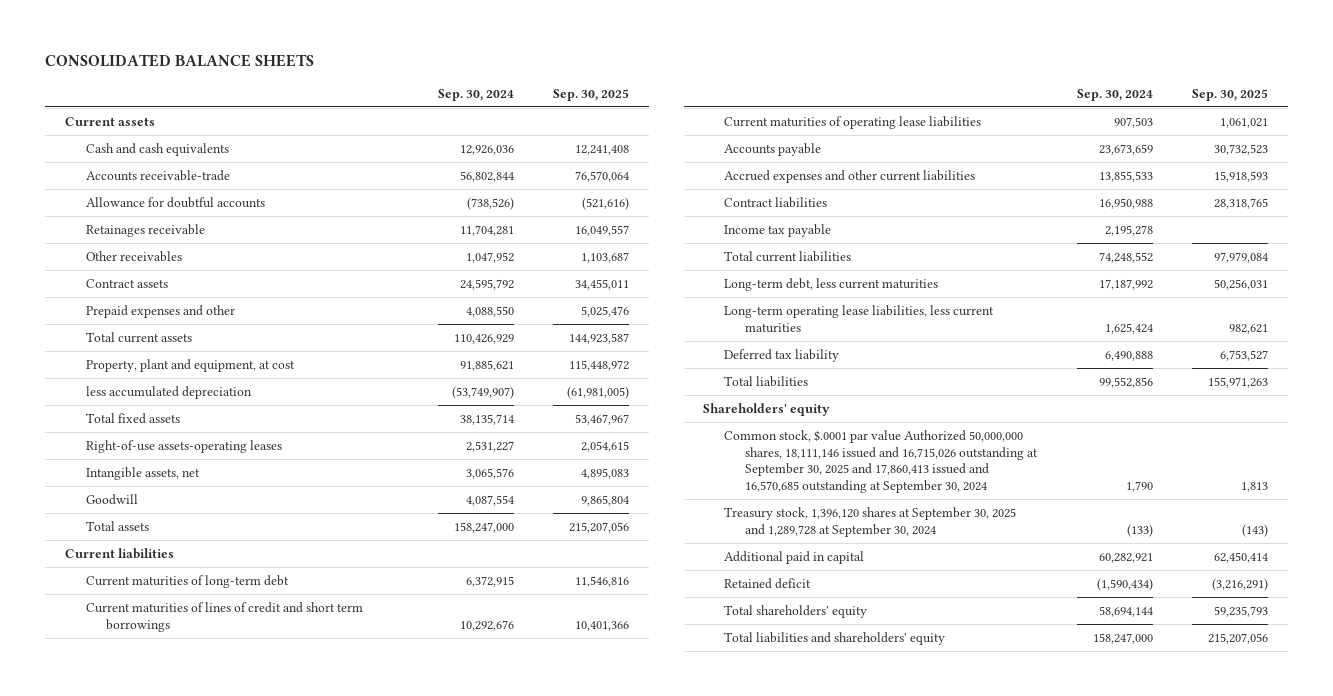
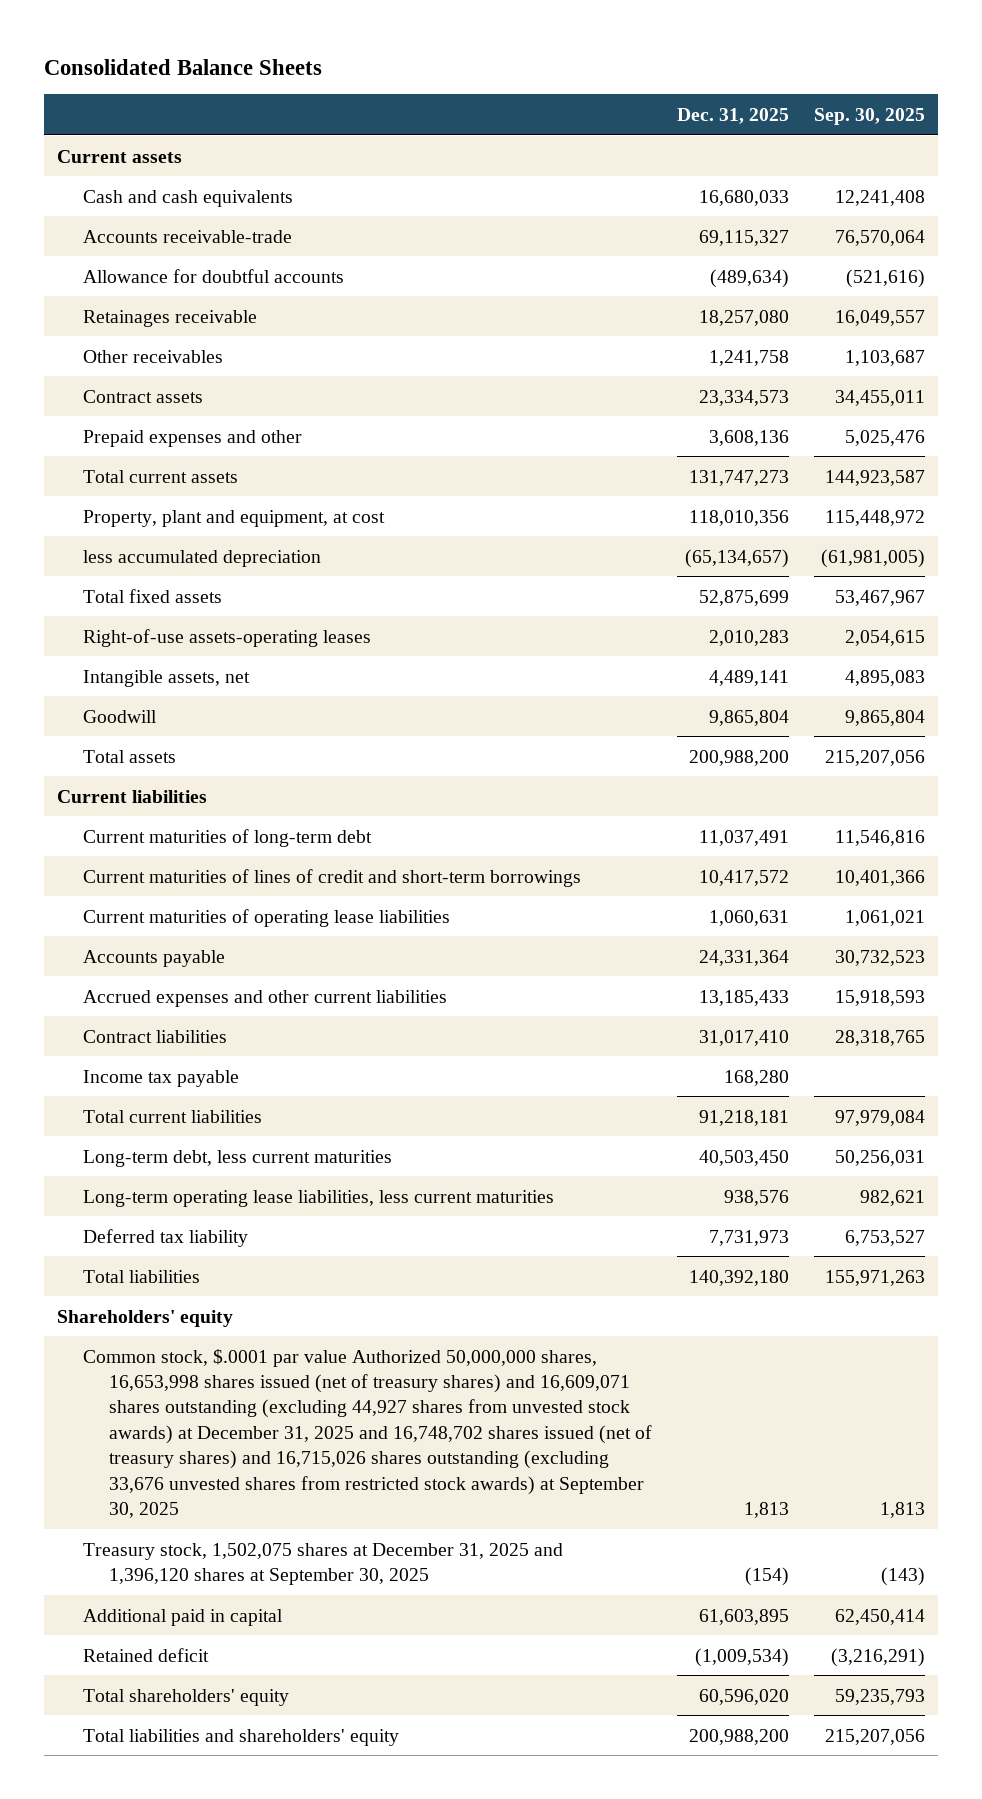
[44,54,314,68] CONSOLIDATED BALANCE SHEETS -> [44,58,323,75] Consolidated Balance Sheets
[437,88,514,101] Sep. 30, 2024 -> none
none -> [677,107,790,124] Dec. 31, 2025
[85,601,363,632] Current maturities of lines of credit and short term borrowings -> [82,868,581,887] Current maturities of lines of credit and short-term borrowings
[724,429,1039,494] Common stock, $.0001 par value Authorized 50,000,000 shares, 18,111,146 issued and 16,715,026 outstanding at September 30, 2025 and 17,860,413 issued and 16,570,685 outstanding at September 30, 2024 -> [82,1348,653,1519] Common stock, $.0001 par value Authorized 50,000,000 shares, 16,653,998 shares issued (net of treasury shares) and 16,609,071 shares outstanding (excluding 44,927 shares from unvested stock awards) at December 31, 2025 and 16,748,702 shares issued (net of treasury shares) and 16,715,026 shares outstanding (excluding 33,676 unvested shares from restricted stock awards) at September 30, 2025
[724,506,1017,537] Treasury stock, 1,396,120 shares at September 30, 2025 and 1,289,728 at September 30, 2024 -> [82,1542,563,1585] Treasury stock, 1,502,075 shares at December 31, 2025 and 1,396,120 shares at September 30, 2025

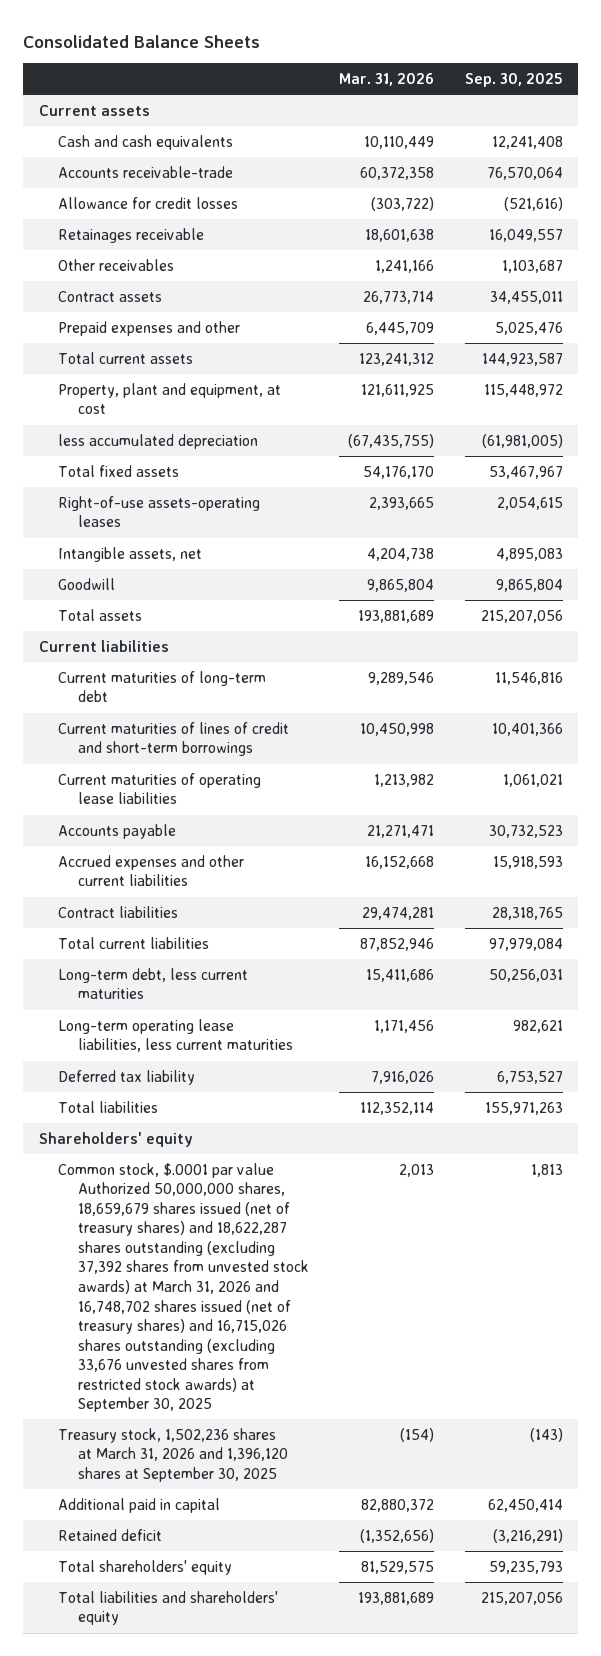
[677,107,790,124] Dec. 31, 2025 -> none
none -> [339,72,435,86] Mar. 31, 2026
[82,268,344,283] Allowance for doubtful accounts -> [58,196,239,209] Allowance for credit losses
[82,1069,239,1087] Income tax payable -> none
[82,1348,653,1519] Common stock, $.0001 par value Authorized 50,000,000 shares, 16,653,998 shares issued (net of treasury shares) and 16,609,071 shares outstanding (excluding 44,927 shares from unvested stock awards) at December 31, 2025 and 16,748,702 shares issued (net of treasury shares) and 16,715,026 shares outstanding (excluding 33,676 unvested shares from restricted stock awards) at September 30, 2025 -> [58,1162,309,1413] Common stock, $.0001 par value Authorized 50,000,000 shares, 18,659,679 shares issued (net of treasury shares) and 18,622,287 shares outstanding (excluding 37,392 shares from unvested stock awards) at March 31, 2026 and 16,748,702 shares issued (net of treasury shares) and 16,715,026 shares outstanding (excluding 33,676 unvested shares from restricted stock awards) at September 30, 2025
[82,1542,563,1585] Treasury stock, 1,502,075 shares at December 31, 2025 and 1,396,120 shares at September 30, 2025 -> [58,1427,288,1482] Treasury stock, 1,502,236 shares at March 31, 2026 and 1,396,120 shares at September 30, 2025

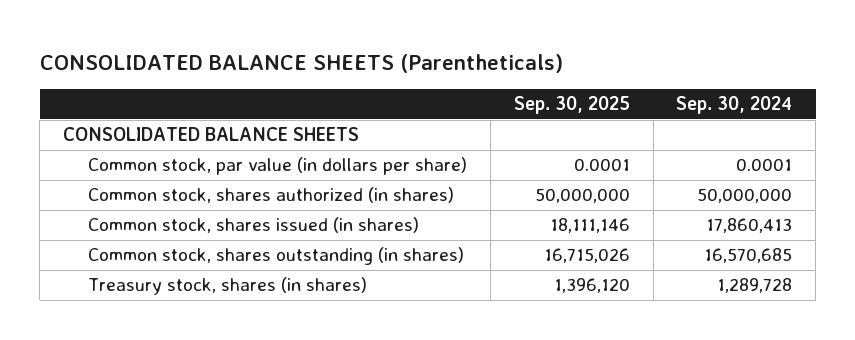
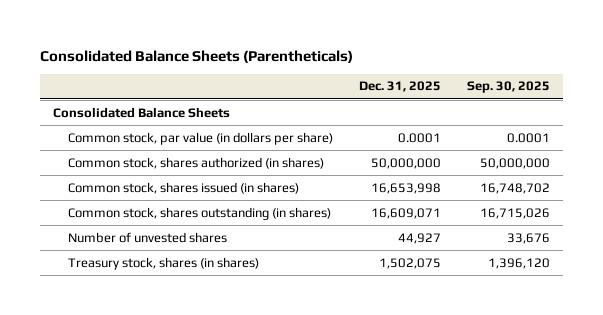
[39,53,563,73] CONSOLIDATED BALANCE SHEETS (Parentheticals) -> [40,49,354,63] Consolidated Balance Sheets (Parentheticals)
[676,96,793,115] Sep. 30, 2024 -> none
none -> [359,81,442,93] Dec. 31, 2025
[63,127,360,142] CONSOLIDATED BALANCE SHEETS -> [53,106,231,118] Consolidated Balance Sheets
[549,218,630,234] 18,111,146 -> [479,182,550,194] 16,748,702
none -> [68,231,228,243] Number of unvested shares

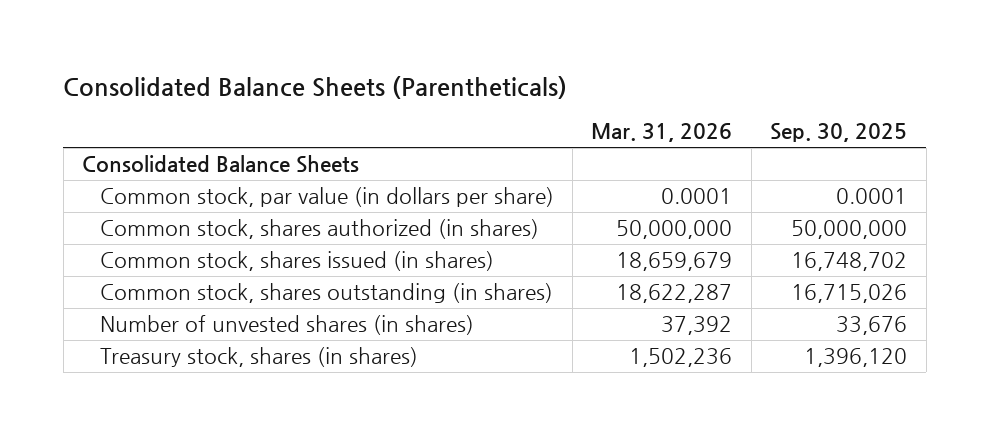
[359,81,442,93] Dec. 31, 2025 -> none
none -> [591,123,733,143] Mar. 31, 2026
[68,231,228,243] Number of unvested shares -> [99,315,474,336] Number of unvested shares (in shares)

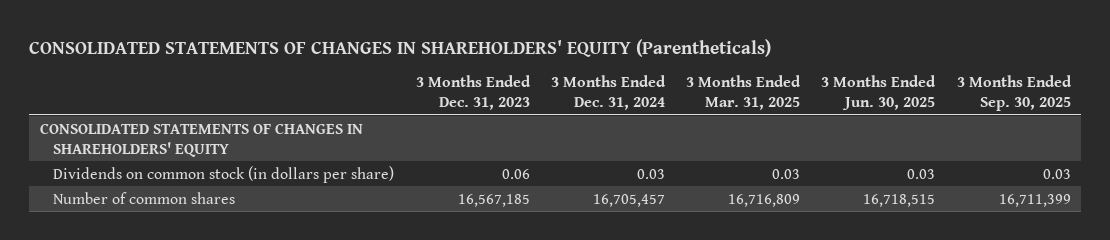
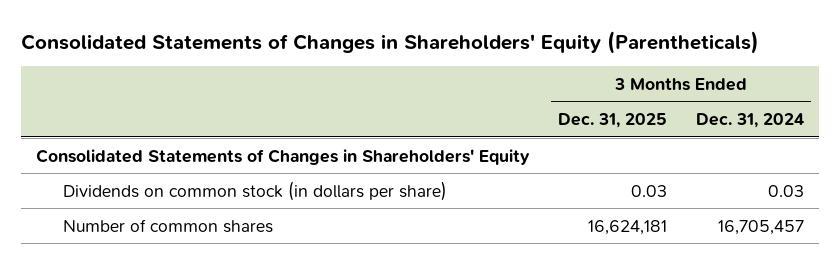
[29,38,772,57] CONSOLIDATED STATEMENTS OF CHANGES IN SHAREHOLDERS' EQUITY (Parentheticals) -> [21,30,760,54] Consolidated Statements of Changes in Shareholders' Equity (Parentheticals)
[415,75,531,111] 3 Months Ended Dec. 31, 2023 -> none
[686,75,802,111] 3 Months Ended Mar. 31, 2025 -> none
[821,75,937,111] 3 Months Ended Jun. 30, 2025 -> none
[956,75,1072,112] 3 Months Ended Sep. 30, 2025 -> none
none -> [557,113,667,129] Dec. 31, 2025
[39,122,363,157] CONSOLIDATED STATEMENTS OF CHANGES IN SHAREHOLDERS' EQUITY -> [35,148,530,165] Consolidated Statements of Changes in Shareholders' Equity

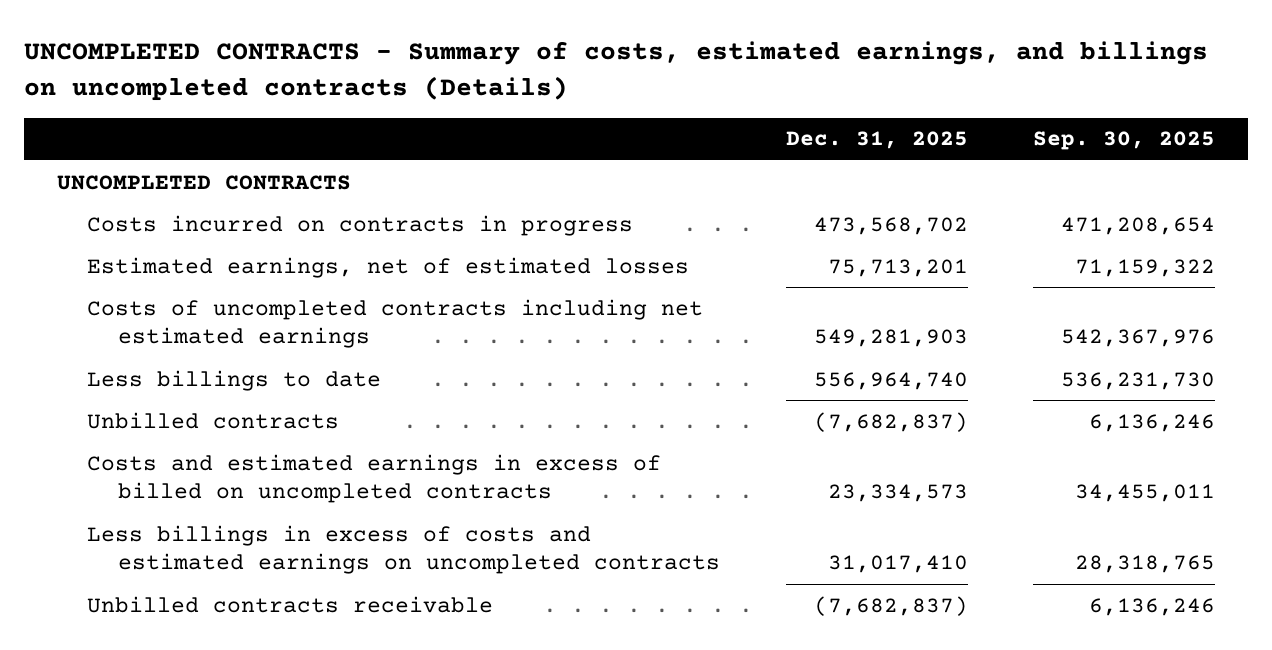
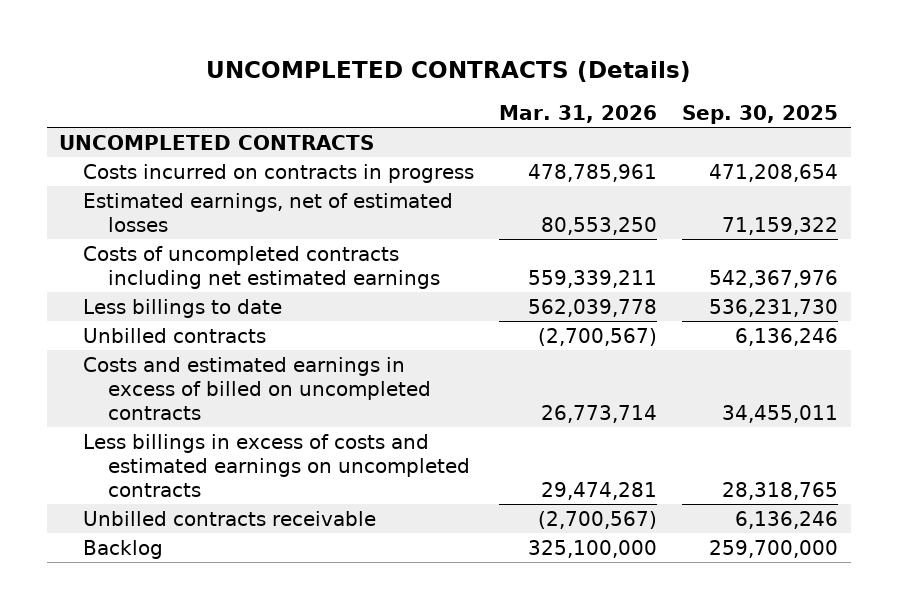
[23,41,1208,101] UNCOMPLETED CONTRACTS - Summary of costs, estimated earnings, and billings on uncompleted contracts (Details) -> [205,60,691,82] UNCOMPLETED CONTRACTS (Details)
[785,131,968,150] Dec. 31, 2025 -> none
none -> [499,104,658,123] Mar. 31, 2026
none -> [83,539,164,559] Backlog

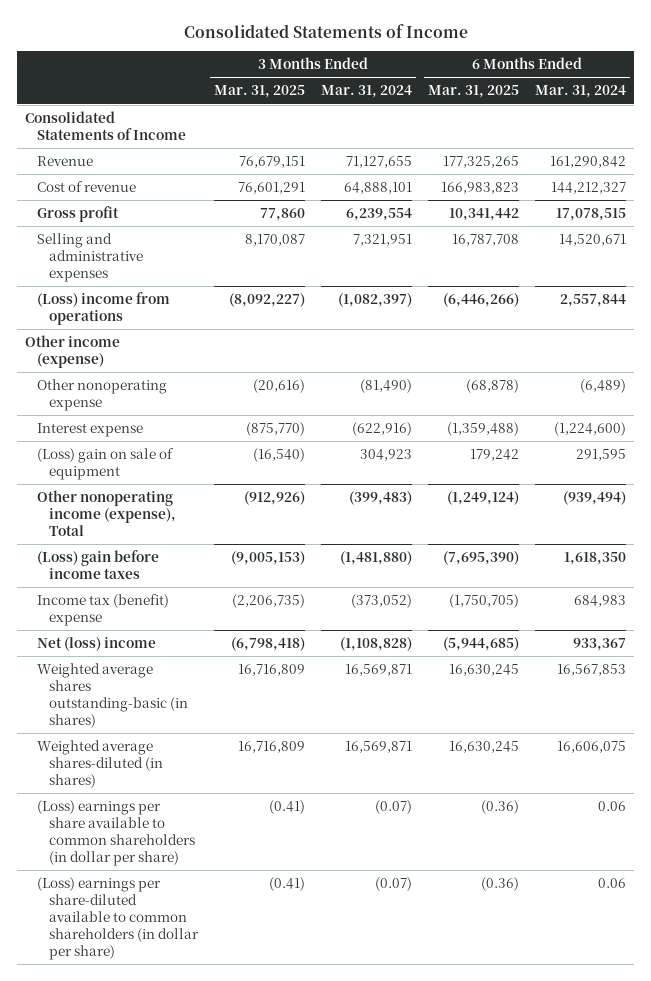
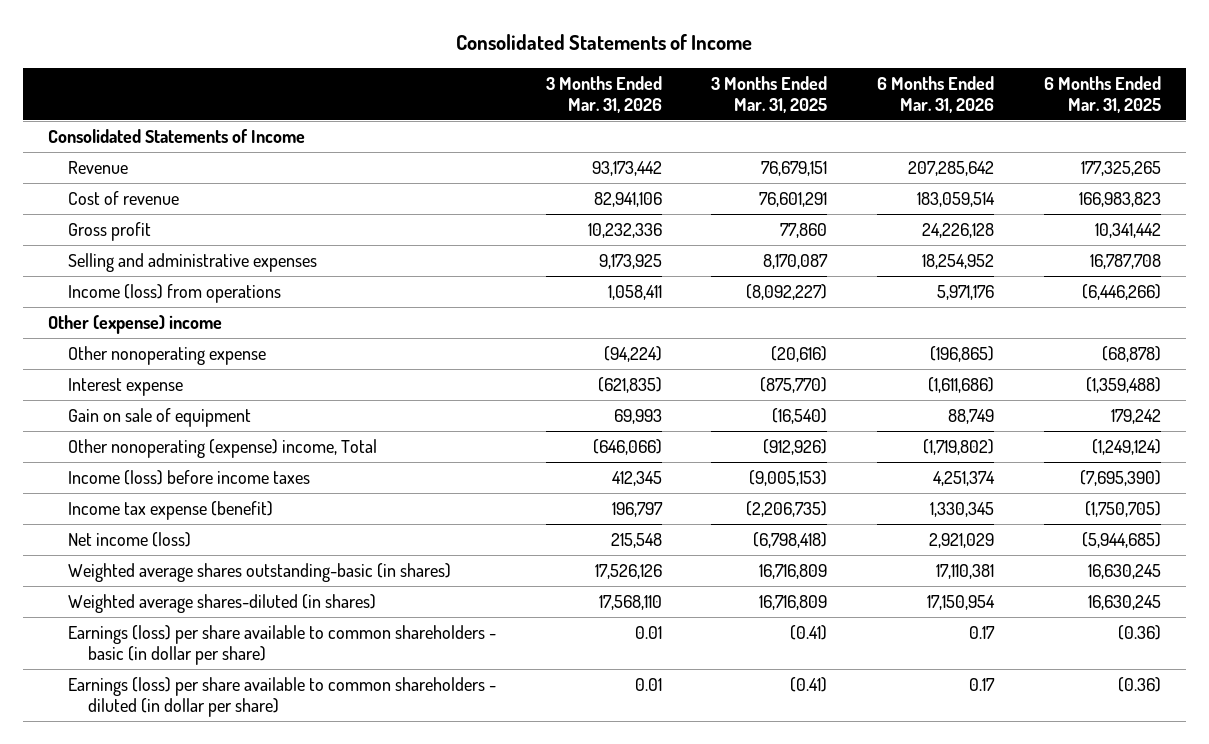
[321,85,413,99] Mar. 31, 2024 -> none
[535,85,627,99] Mar. 31, 2024 -> none
none -> [545,76,662,113] 3 Months Ended Mar. 31, 2026
none -> [877,76,995,113] 6 Months Ended Mar. 31, 2026
[36,292,170,326] (Loss) income from operations -> [67,283,281,303] Income (loss) from operations
[24,335,120,369] Other income (expense) -> [47,314,222,334] Other (expense) income
[36,448,174,481] (Loss) gain on sale of equipment -> [67,407,251,427] Gain on sale of equipment
[36,490,176,536] Other nonoperating income (expense), Total -> [67,438,377,458] Other nonoperating (expense) income, Total
[36,550,159,580] (Loss) gain before income taxes -> [67,469,310,485] Income (loss) before income taxes
[36,594,169,627] Income tax (benefit) expense -> [67,500,273,520] Income tax expense (benefit)
[36,637,156,652] Net (loss) income -> [67,531,191,547] Net income (loss)
[36,800,195,866] (Loss) earnings per share available to common shareholders (in dollar per share) -> [67,624,496,665] Earnings (loss) per share available to common shareholders - basic (in dollar per share)
[36,877,199,960] (Loss) earnings per share-diluted available to common shareholders (in dollar per share) -> [67,676,496,717] Earnings (loss) per share available to common shareholders - diluted (in dollar per share)

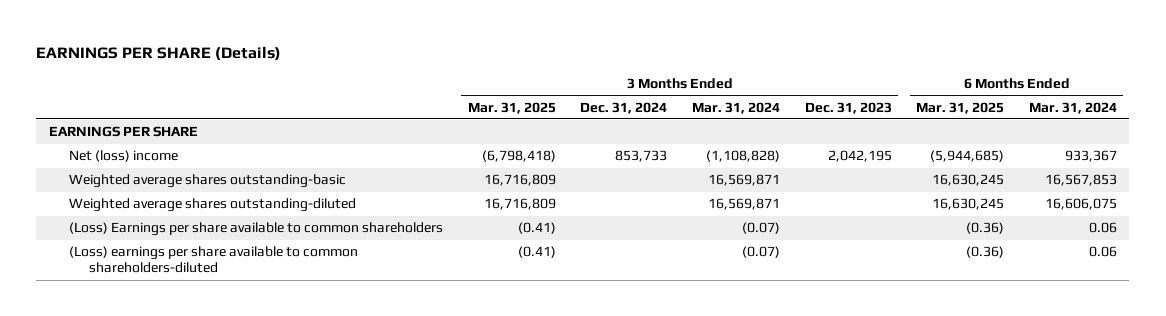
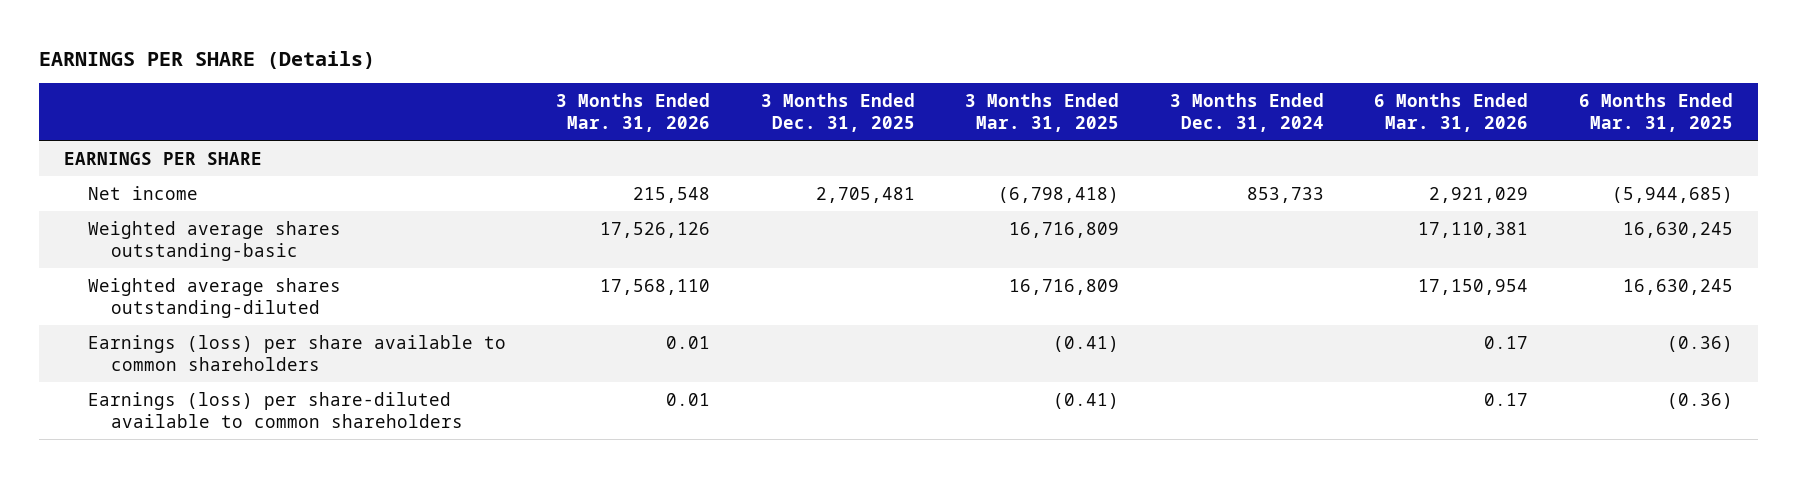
[691,101,780,114] Mar. 31, 2024 -> none
[804,101,892,114] Dec. 31, 2023 -> none
[1029,101,1118,114] Mar. 31, 2024 -> none
none -> [556,93,711,132] 3 Months Ended Mar. 31, 2026
none -> [760,93,915,132] 3 Months Ended Dec. 31, 2025
none -> [1374,93,1529,132] 6 Months Ended Mar. 31, 2026
[68,150,178,163] Net (loss) income -> [87,185,198,200] Net income
[68,222,443,237] (Loss) Earnings per share available to common shareholders -> [87,334,506,371] Earnings (loss) per share available to common shareholders
[68,246,358,274] (Loss) earnings per share available to common shareholders-diluted -> [87,391,464,428] Earnings (loss) per share-diluted available to common shareholders

